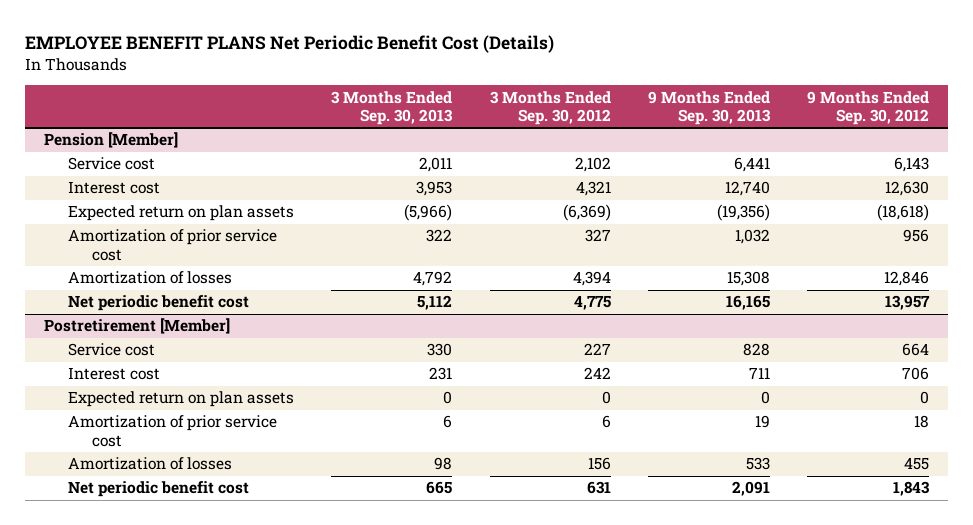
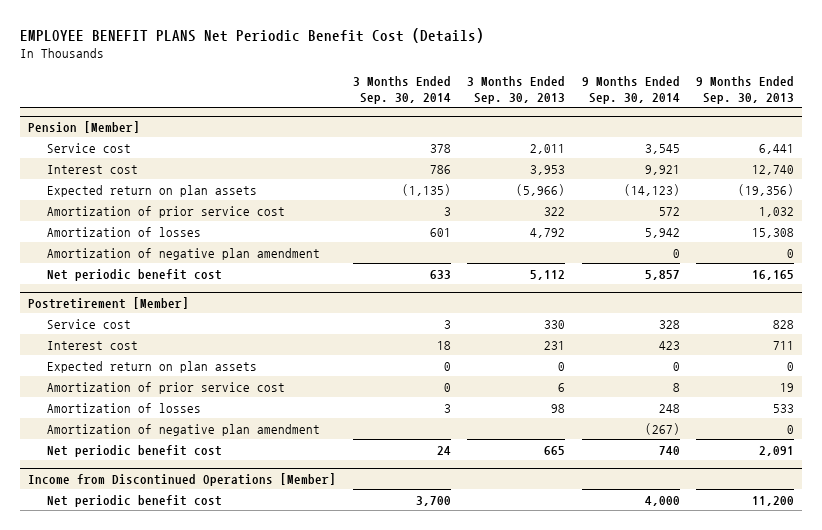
[489,90,611,125] 3 Months Ended Sep. 30, 2012 -> none
[807,90,930,125] 9 Months Ended Sep. 30, 2012 -> none
none -> [352,75,451,105] 3 Months Ended Sep. 30, 2014
none -> [581,75,680,105] 9 Months Ended Sep. 30, 2014
none -> [46,247,320,260] Amortization of negative plan amendment
none -> [46,423,320,436] Amortization of negative plan amendment
none -> [28,472,337,486] Income from Discontinued Operations [Member]
none -> [46,494,222,507] Net periodic benefit cost

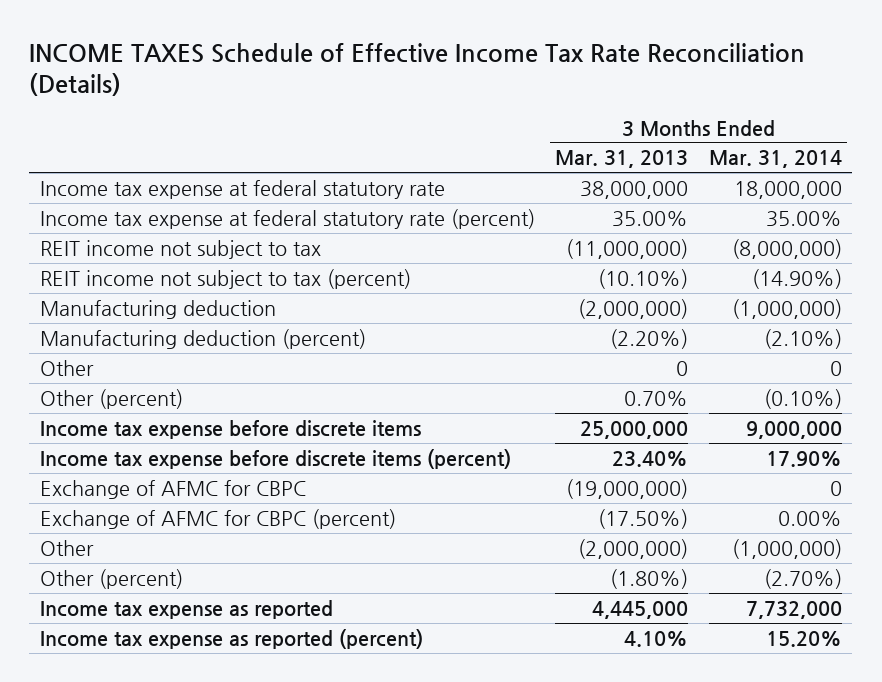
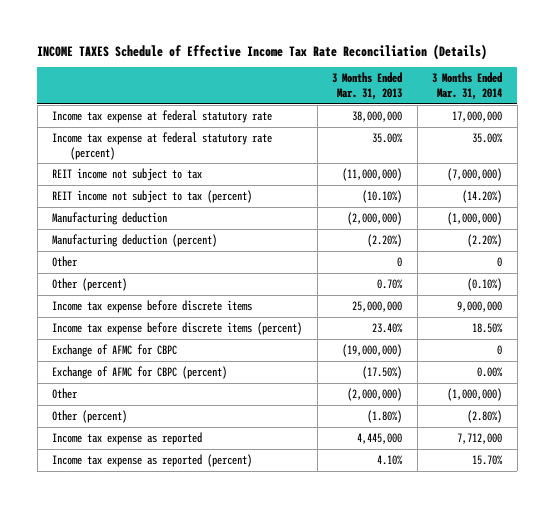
[733,181,842,200] 18,000,000 -> [452,111,503,123] 17,000,000
[731,239,842,260] (8,000,000) -> [447,168,503,182] (7,000,000)
[751,269,842,290] (14.90%) -> [462,190,503,204] (14.20%)
[763,329,842,350] (2.10%) -> [467,234,503,248] (2.20%)
[765,451,842,468] 17.90% -> [472,323,504,334] 18.50%
[763,569,842,590] (2.70%) -> [467,410,503,424] (2.80%)
[745,601,842,620] 7,732,000 -> [457,433,503,445] 7,712,000
[765,631,842,648] 15.20% -> [472,455,504,466] 15.70%

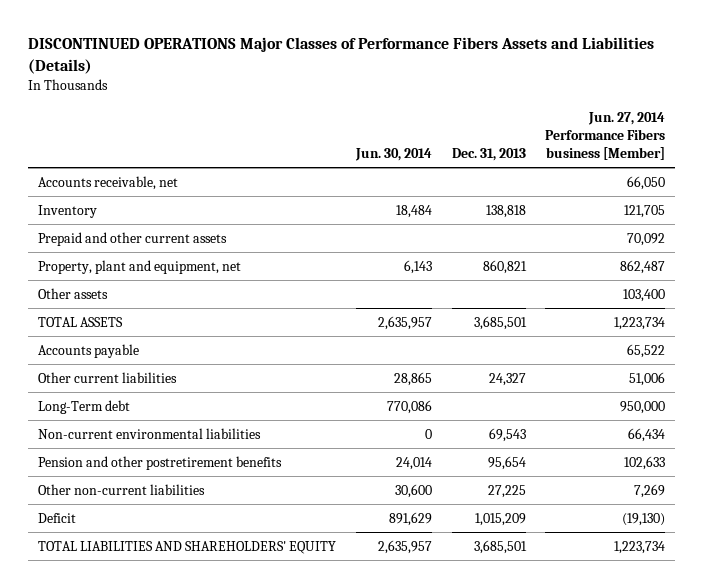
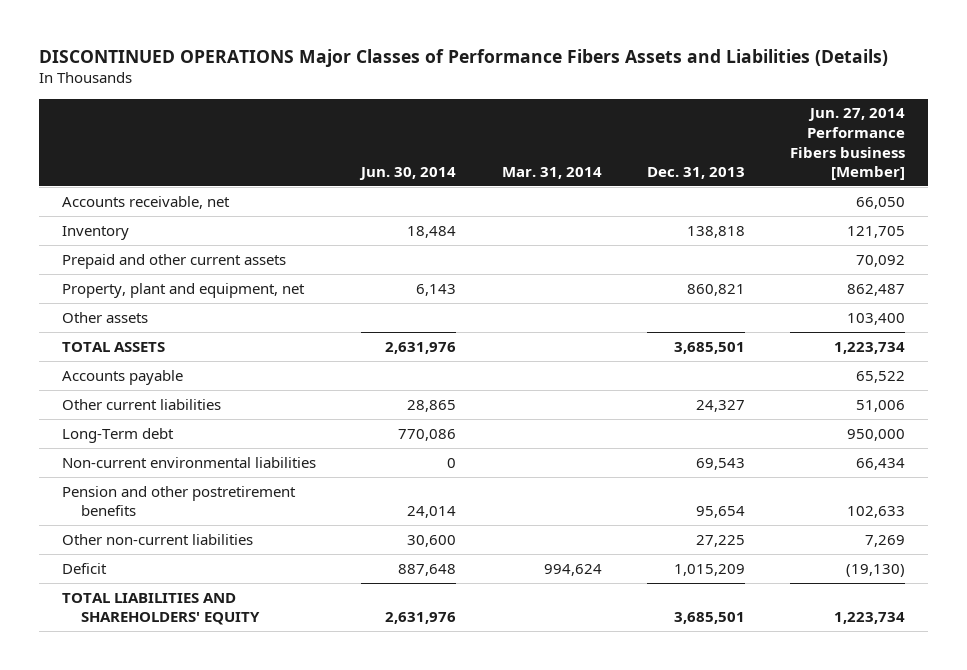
none -> [501,167,602,180] Mar. 31, 2014
[377,315,432,330] 2,635,957 -> [385,341,457,354] 2,631,976
[388,511,432,526] 891,629 -> [398,563,457,576] 887,648
[377,539,432,554] 2,635,957 -> [385,612,457,625] 2,631,976

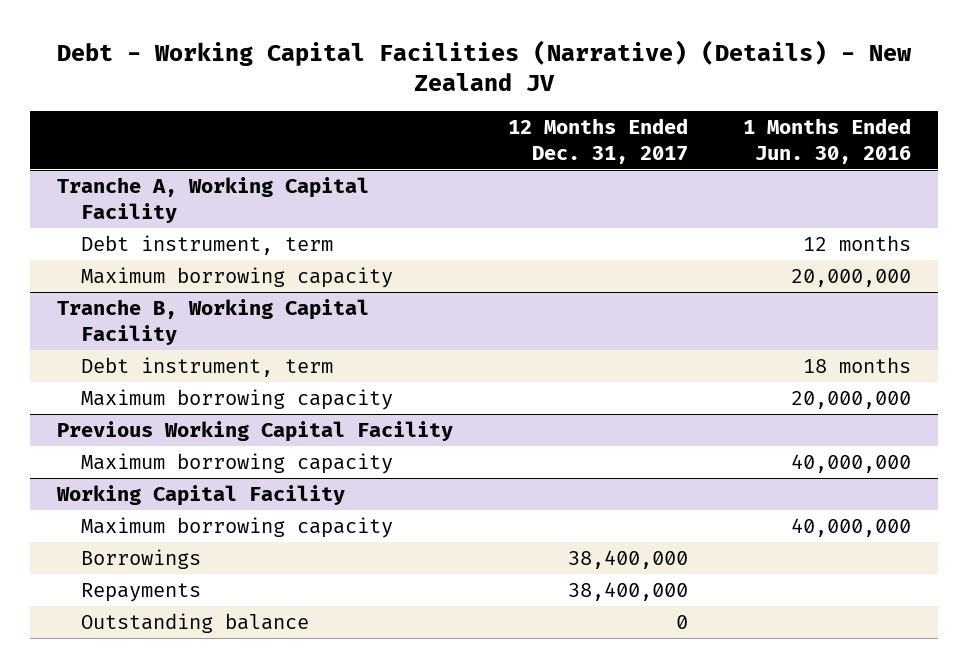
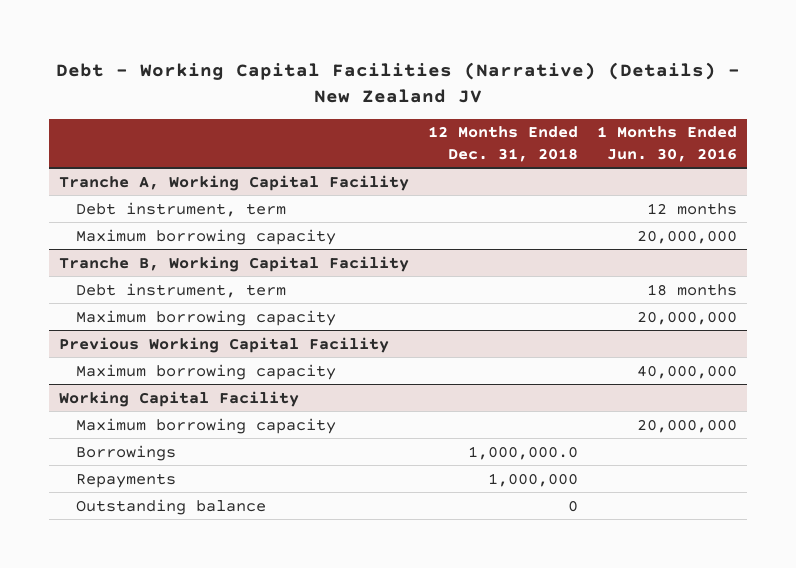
[508,118,689,165] 12 Months Ended Dec. 31, 2017 -> none
none -> [428,126,579,162] 12 Months Ended Dec. 31, 2018
[790,517,911,537] 40,000,000 -> [637,418,738,433] 20,000,000

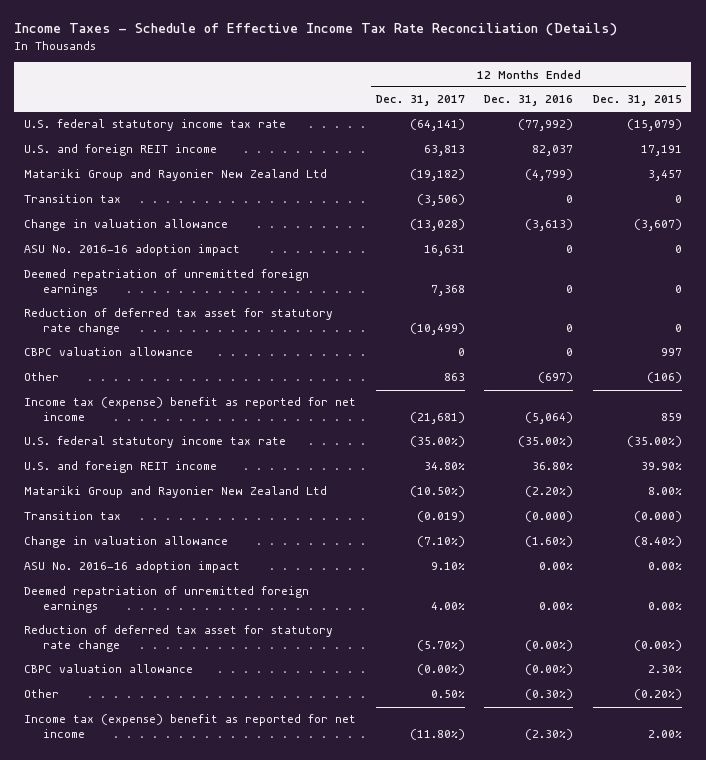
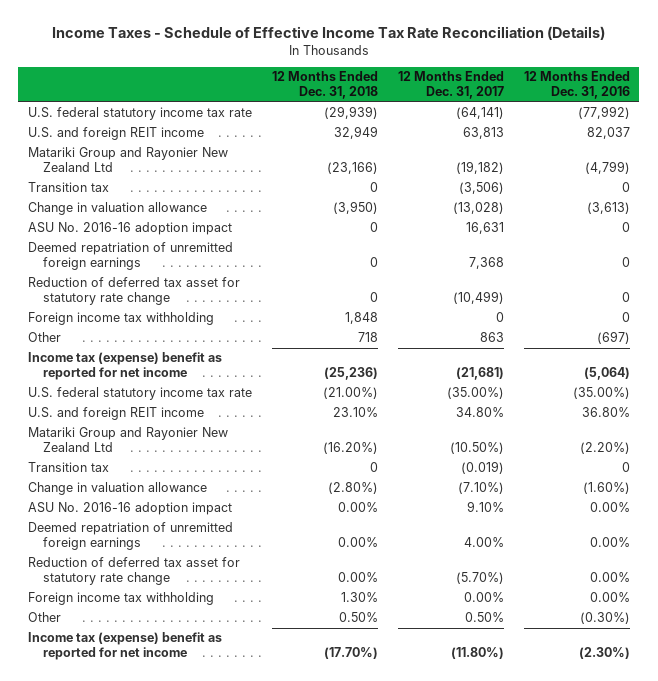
[592,95,682,107] Dec. 31, 2015 -> none
none -> [272,71,379,100] 12 Months Ended Dec. 31, 2018
[24,347,194,357] CBPC valuation allowance -> [28,312,215,326] Foreign income tax withholding
[525,511,574,523] (0.000) -> [621,462,630,473] 0
[24,664,194,674] CBPC valuation allowance -> none
[525,640,574,652] (0.00%) -> [589,572,630,583] 0.00%
none -> [28,592,215,606] Foreign income tax withholding

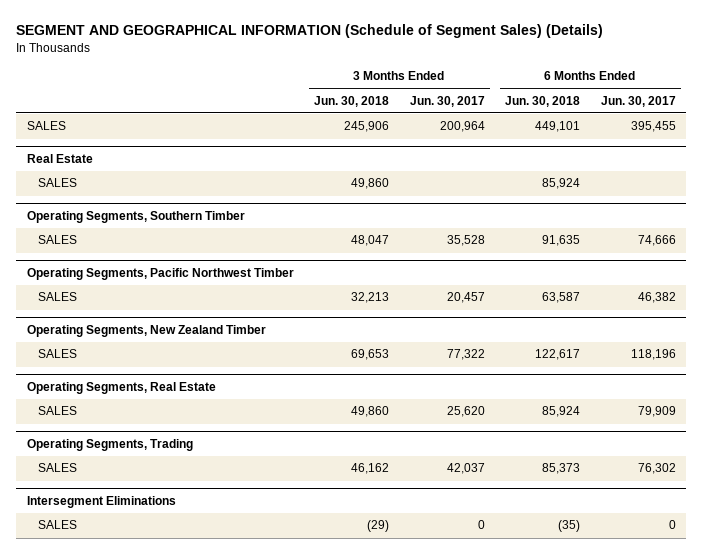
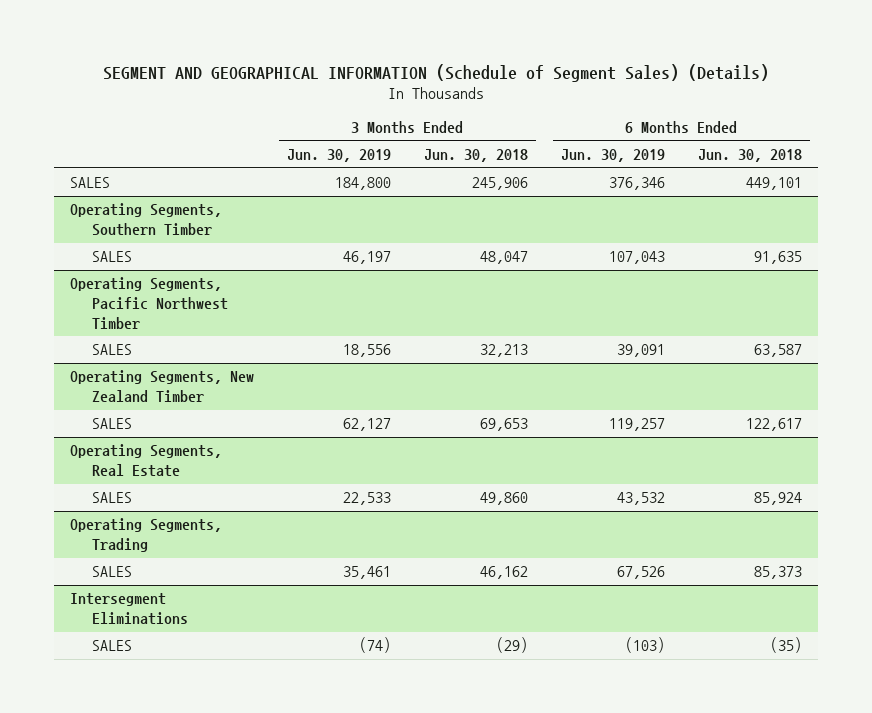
[409,95,485,107] Jun. 30, 2017 -> none
[600,95,676,107] Jun. 30, 2017 -> none
none -> [287,149,392,163] Jun. 30, 2019
none -> [560,149,665,163] Jun. 30, 2019
[26,154,93,164] Real Estate -> none
[37,178,77,188] SALES -> none

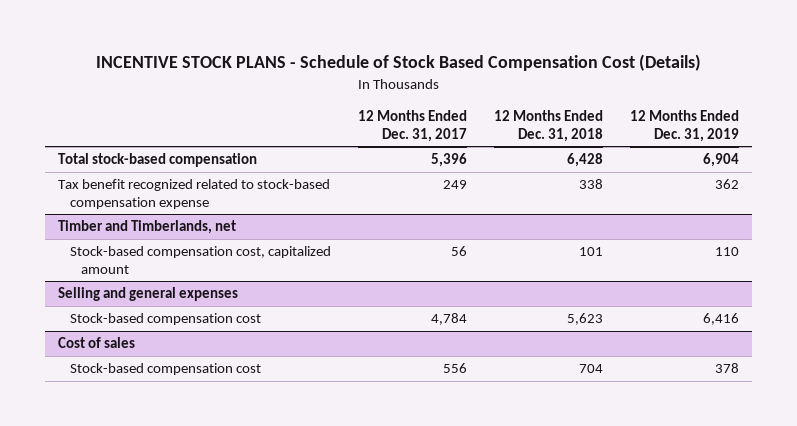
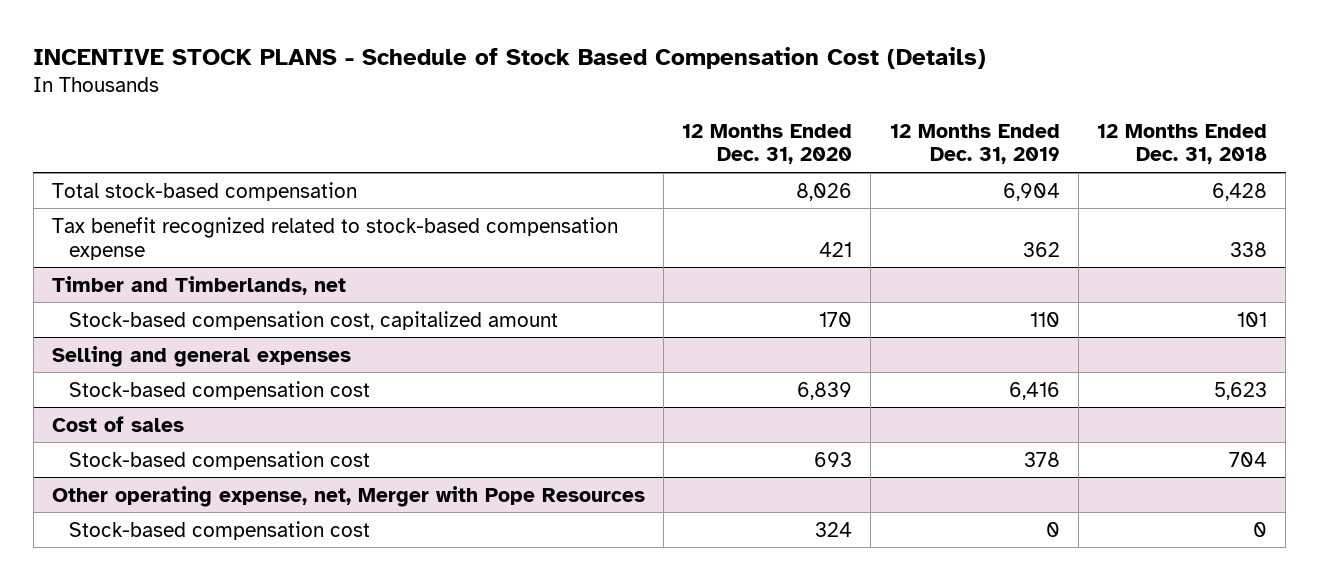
[357,110,467,142] 12 Months Ended Dec. 31, 2017 -> none
none -> [682,123,853,165] 12 Months Ended Dec. 31, 2020
none -> [51,485,645,507] Other operating expense, net, Merger with Pope Resources
none -> [69,520,371,540] Stock-based compensation cost

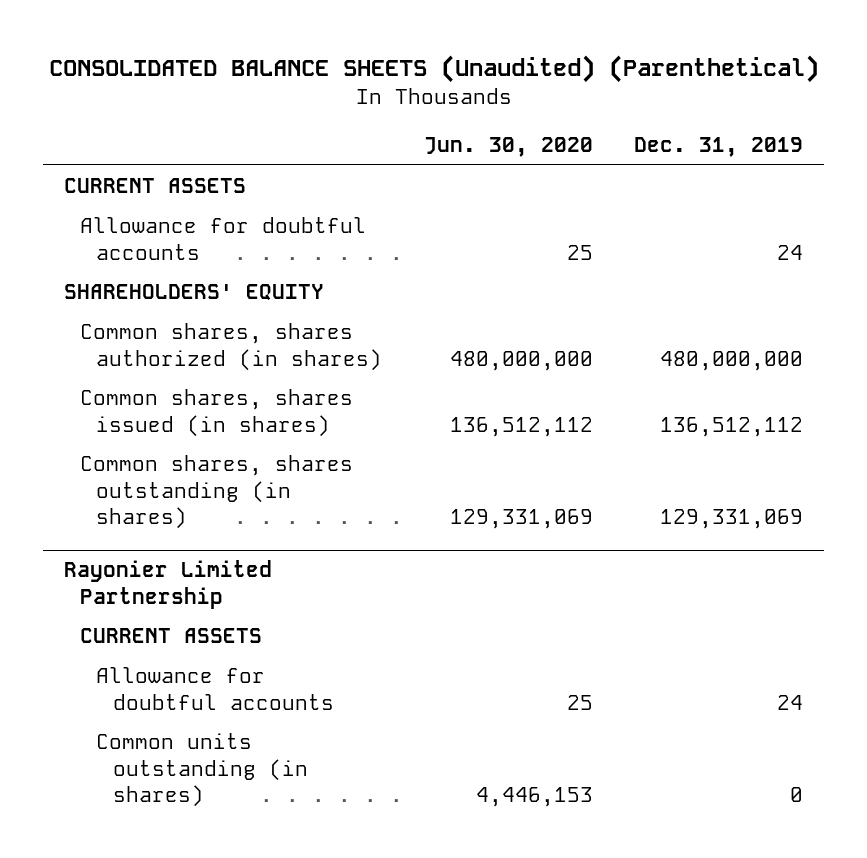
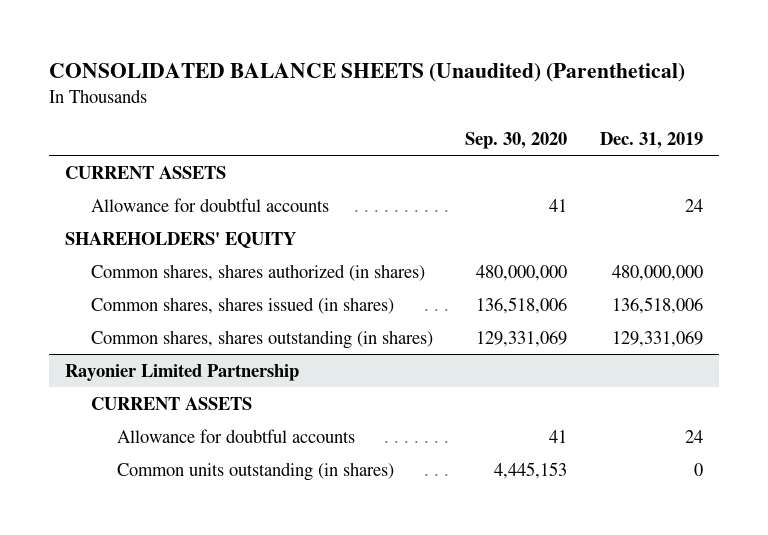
[423,137,593,158] Jun. 30, 2020 -> none
none -> [465,131,568,149] Sep. 30, 2020
[660,416,804,437] 136,512,112 -> [611,296,703,314] 136,518,006

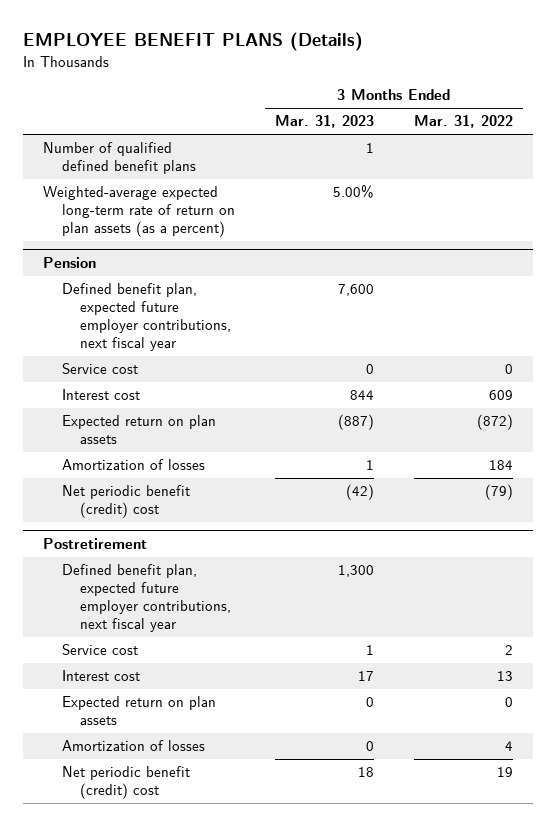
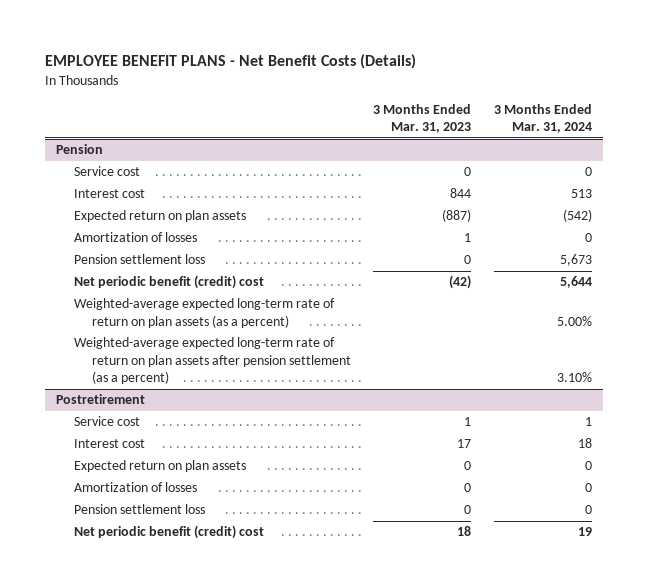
[23,32,364,52] EMPLOYEE BENEFIT PLANS (Details) -> [44,54,416,70] EMPLOYEE BENEFIT PLANS - Net Benefit Costs (Details)
[414,115,514,129] Mar. 31, 2022 -> none
none -> [493,103,592,134] 3 Months Ended Mar. 31, 2024
[43,142,196,175] Number of qualified defined benefit plans -> none
[43,186,235,237] Weighted-average expected long-term rate of return on plan assets (as a percent) -> none
[61,283,232,351] Defined benefit plan, expected future employer contributions, next fiscal year -> none
none -> [73,254,205,265] Pension settlement loss
none -> [73,298,335,328] Weighted-average expected long-term rate of return on plan assets (as a percent)
none -> [73,337,351,385] Weighted-average expected long-term rate of return on plan assets after pension settlement (as a percent)
[61,564,232,632] Defined benefit plan, expected future employer contributions, next fiscal year -> none
none -> [73,504,205,515] Pension settlement loss

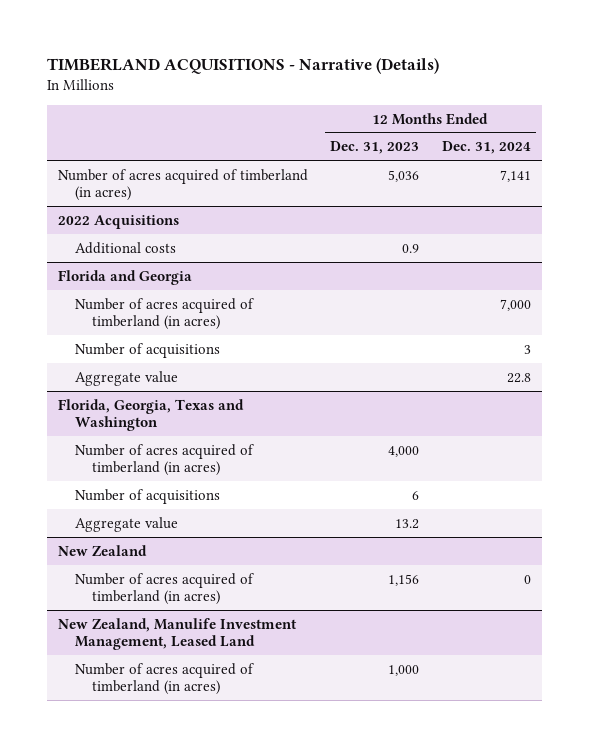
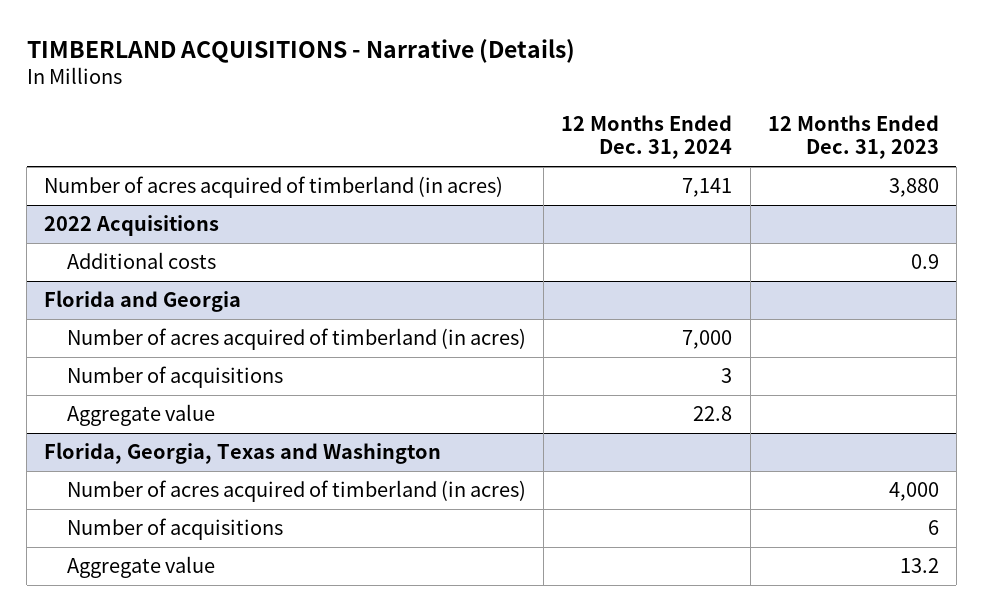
[388,169,420,182] 5,036 -> [888,178,939,198] 3,880
[58,544,148,556] New Zealand -> none
[75,572,255,606] Number of acres acquired of timberland (in acres) -> none
[58,617,298,651] New Zealand, Manulife Investment Management, Leased Land -> none
[75,662,255,696] Number of acres acquired of timberland (in acres) -> none

